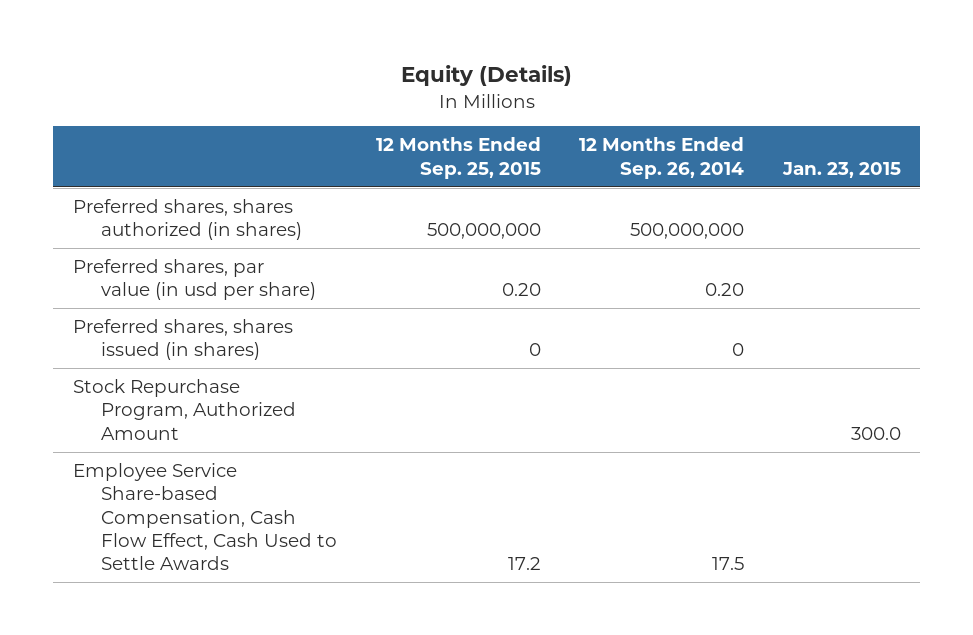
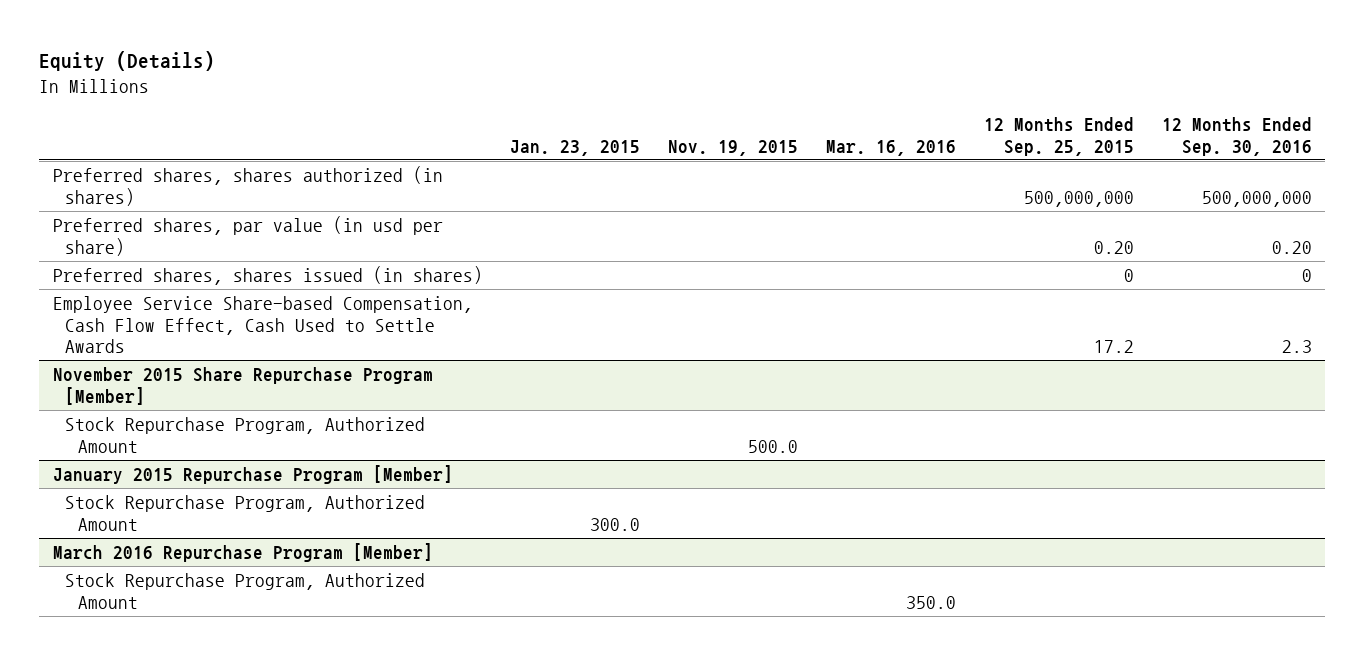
[579,137,745,179] 12 Months Ended Sep. 26, 2014 -> none
none -> [668,139,799,156] Nov. 19, 2015
none -> [825,139,956,156] Mar. 16, 2016
none -> [1161,116,1312,156] 12 Months Ended Sep. 30, 2016
[72,379,297,440] Stock Repurchase Program, Authorized Amount -> none
none -> [52,366,433,405] November 2015 Share Repurchase Program [Member]
none -> [65,416,426,453] Stock Repurchase Program, Authorized Amount
none -> [52,464,453,484] January 2015 Repurchase Program [Member]
none -> [65,494,426,531] Stock Repurchase Program, Authorized Amount
none -> [52,542,433,562] March 2016 Repurchase Program [Member]
none -> [65,572,426,609] Stock Repurchase Program, Authorized Amount

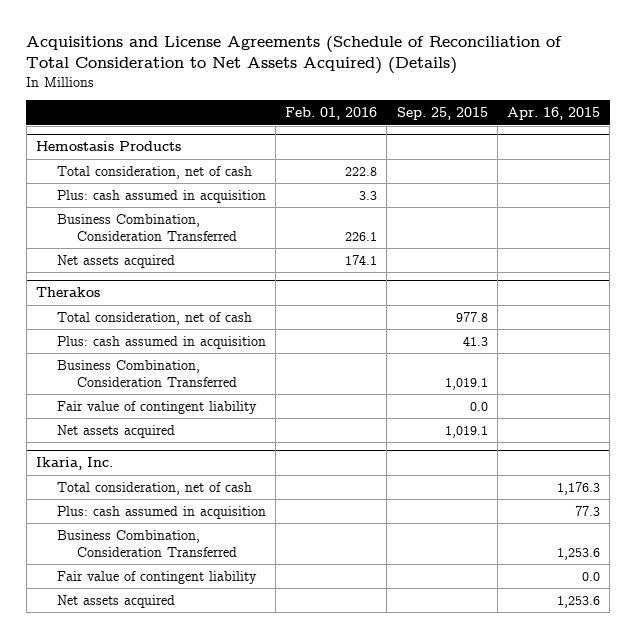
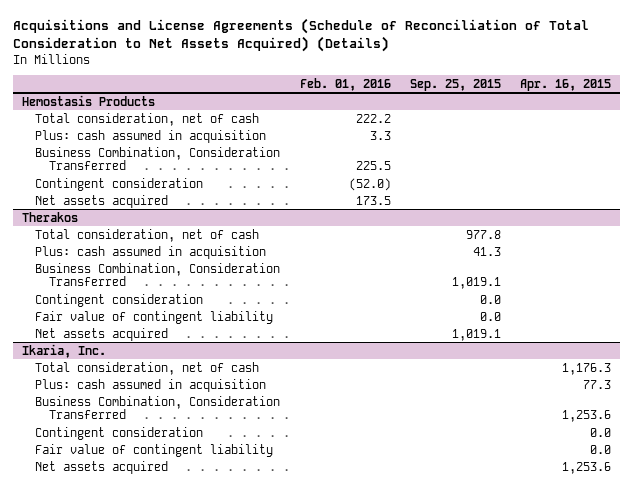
[345,166,378,176] 222.8 -> [355,113,391,123] 222.2
[345,231,378,241] 226.1 -> [355,161,391,171] 225.5
none -> [35,177,204,191] Contingent consideration
[345,254,378,265] 174.1 -> [355,195,391,205] 173.5
none -> [35,293,204,307] Contingent consideration
none -> [35,426,204,440] Contingent consideration

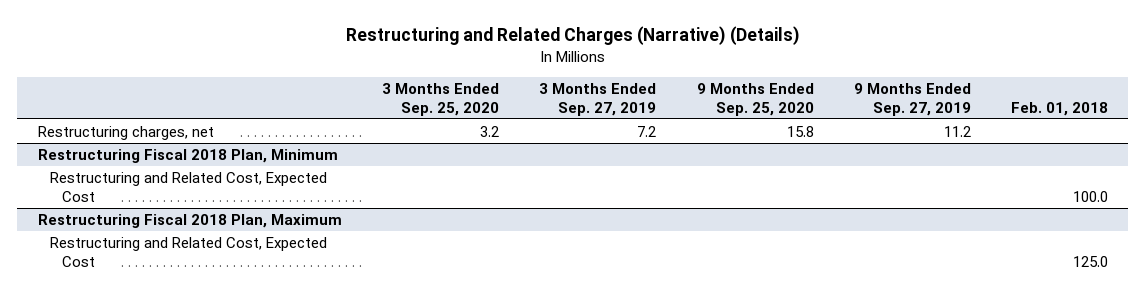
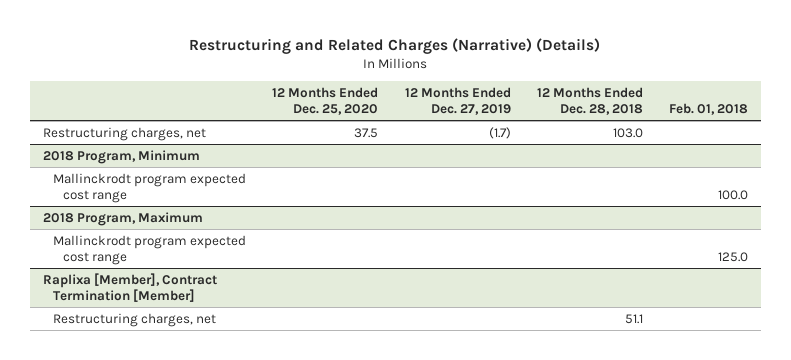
[381,82,499,116] 3 Months Ended Sep. 25, 2020 -> none
[539,82,657,116] 3 Months Ended Sep. 27, 2019 -> none
[696,82,814,116] 9 Months Ended Sep. 25, 2020 -> none
[853,82,971,116] 9 Months Ended Sep. 27, 2019 -> none
none -> [272,87,379,115] 12 Months Ended Dec. 25, 2020
none -> [404,87,511,115] 12 Months Ended Dec. 27, 2019
none -> [536,87,643,115] 12 Months Ended Dec. 28, 2018
[37,148,338,163] Restructuring Fiscal 2018 Plan, Minimum -> none
[49,171,327,202] Restructuring and Related Cost, Expected Cost -> none
[37,213,342,228] Restructuring Fiscal 2018 Plan, Maximum -> none
[49,236,327,267] Restructuring and Related Cost, Expected Cost -> none
none -> [42,149,200,164] 2018 Program, Minimum
none -> [52,172,246,203] Mallinckrodt program expected cost range
none -> [42,211,203,226] 2018 Program, Maximum
none -> [52,234,246,265] Mallinckrodt program expected cost range
none -> [42,272,217,302] Raplixa [Member], Contract Termination [Member]
none -> [52,312,216,327] Restructuring charges, net

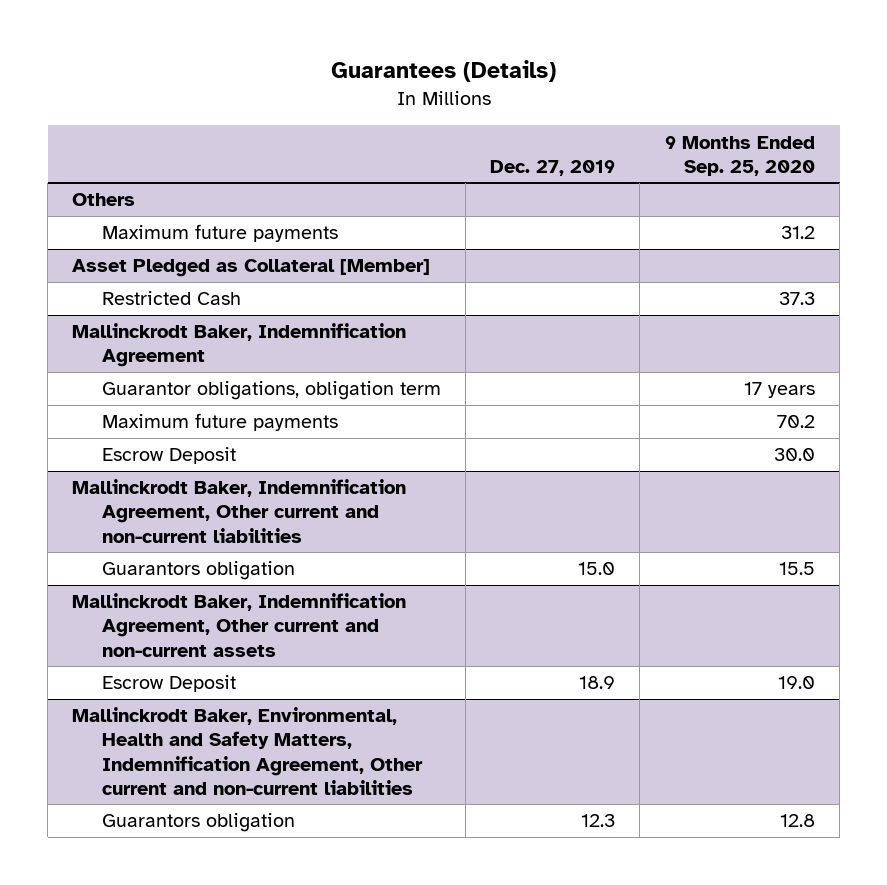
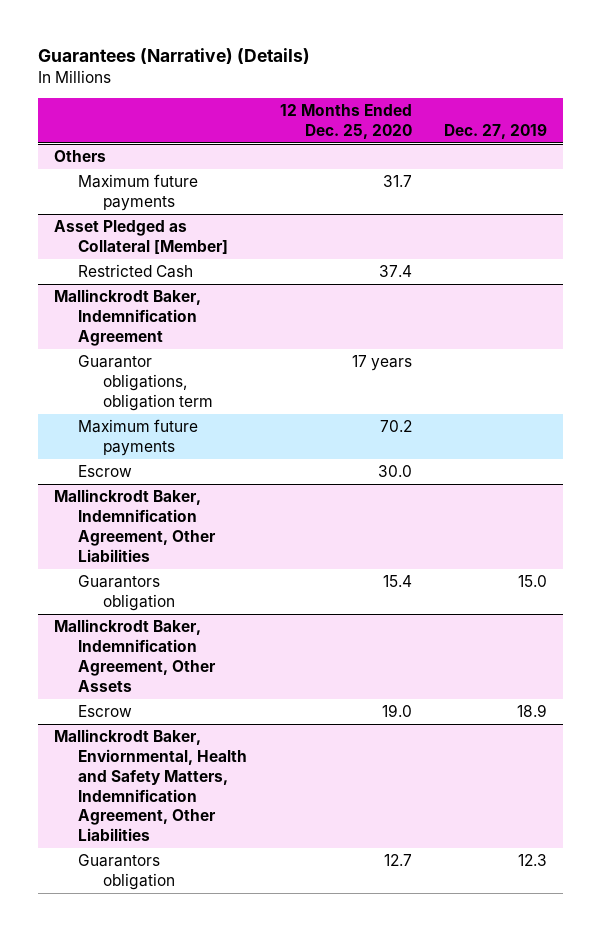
[330,60,556,83] Guarantees (Details) -> [38,47,311,64] Guarantees (Narrative) (Details)
[664,135,815,176] 9 Months Ended Sep. 25, 2020 -> none
none -> [279,104,412,139] 12 Months Ended Dec. 25, 2020
[101,447,236,465] Escrow Deposit -> [78,465,133,478] Escrow
[72,479,407,543] Mallinckrodt Baker, Indemnification Agreement, Other current and non-current liabilities -> [54,489,217,562] Mallinckrodt Baker, Indemnification Agreement, Other Liabilities
[72,593,407,657] Mallinckrodt Baker, Indemnification Agreement, Other current and non-current assets -> [54,619,217,692] Mallinckrodt Baker, Indemnification Agreement, Other Assets
[101,675,236,693] Escrow Deposit -> [78,705,133,718] Escrow
[72,707,423,795] Mallinckrodt Baker, Environmental, Health and Safety Matters, Indemnification Agreement, Other current and non-current liabilities -> [54,729,248,842] Mallinckrodt Baker, Enviornmental, Health and Safety Matters, Indemnification Agreement, Other Liabilities

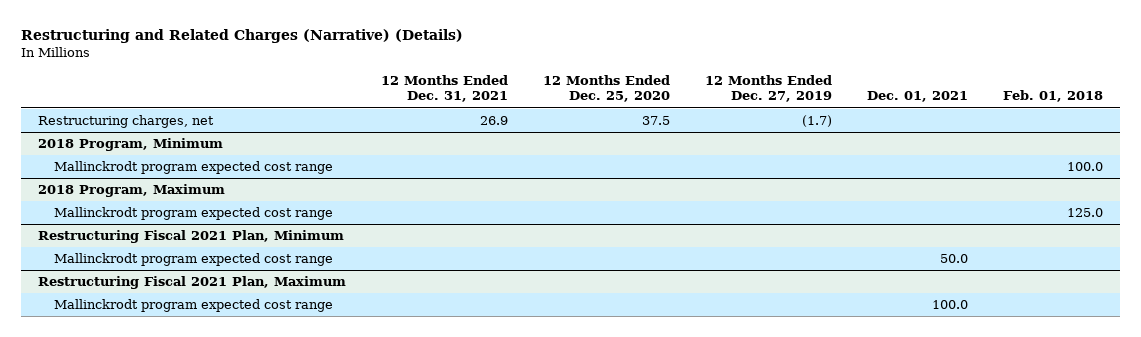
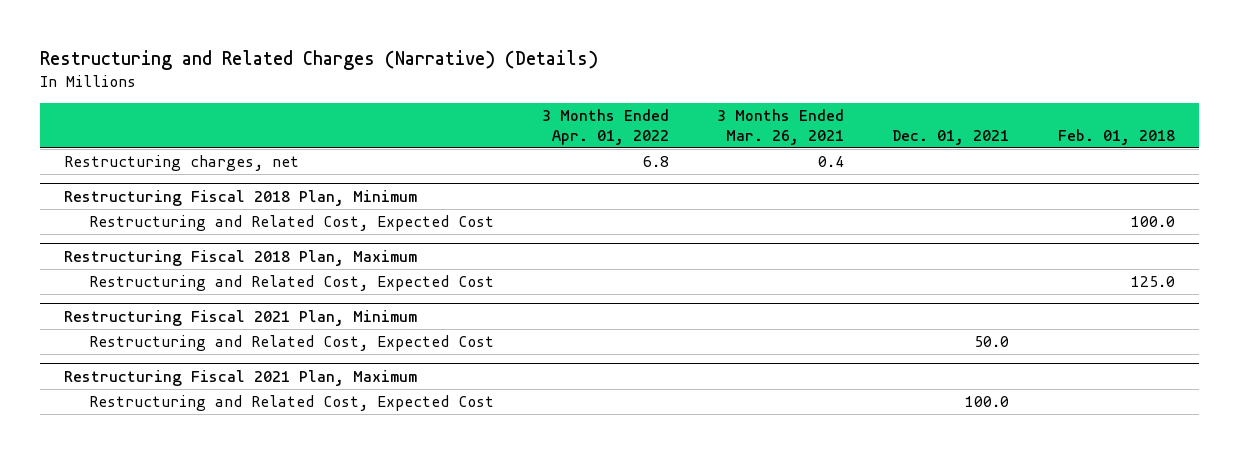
[381,75,509,103] 12 Months Ended Dec. 31, 2021 -> none
[543,75,671,103] 12 Months Ended Dec. 25, 2020 -> none
[705,75,833,103] 12 Months Ended Dec. 27, 2019 -> none
none -> [542,109,670,145] 3 Months Ended Apr. 01, 2022
none -> [717,109,845,145] 3 Months Ended Mar. 26, 2021
[38,138,224,152] 2018 Program, Minimum -> none
[53,161,333,175] Mallinckrodt program expected cost range -> none
[38,184,226,198] 2018 Program, Maximum -> none
[53,207,333,221] Mallinckrodt program expected cost range -> none
none -> [63,190,417,207] Restructuring Fiscal 2018 Plan, Minimum
none -> [89,215,495,232] Restructuring and Related Cost, Expected Cost
none -> [63,250,417,267] Restructuring Fiscal 2018 Plan, Maximum
none -> [89,275,495,292] Restructuring and Related Cost, Expected Cost
[53,253,333,267] Mallinckrodt program expected cost range -> [89,335,495,352] Restructuring and Related Cost, Expected Cost
[53,299,333,313] Mallinckrodt program expected cost range -> [89,395,495,412] Restructuring and Related Cost, Expected Cost

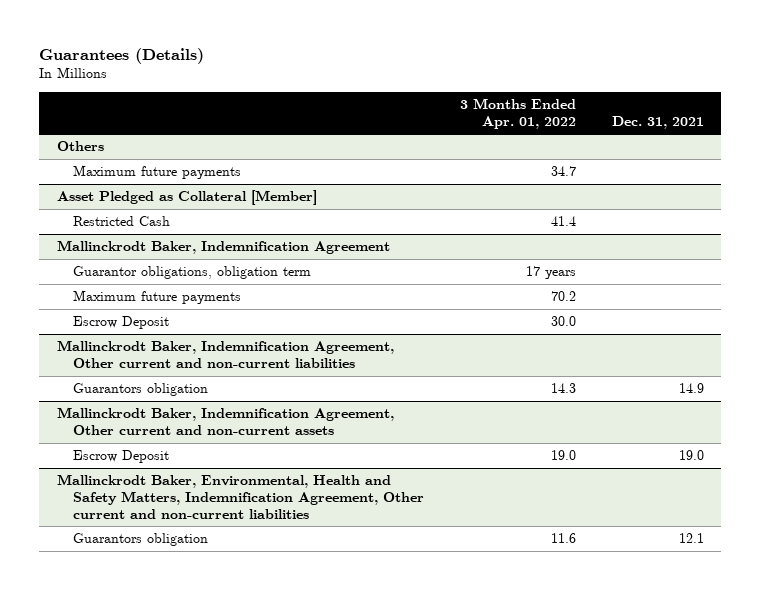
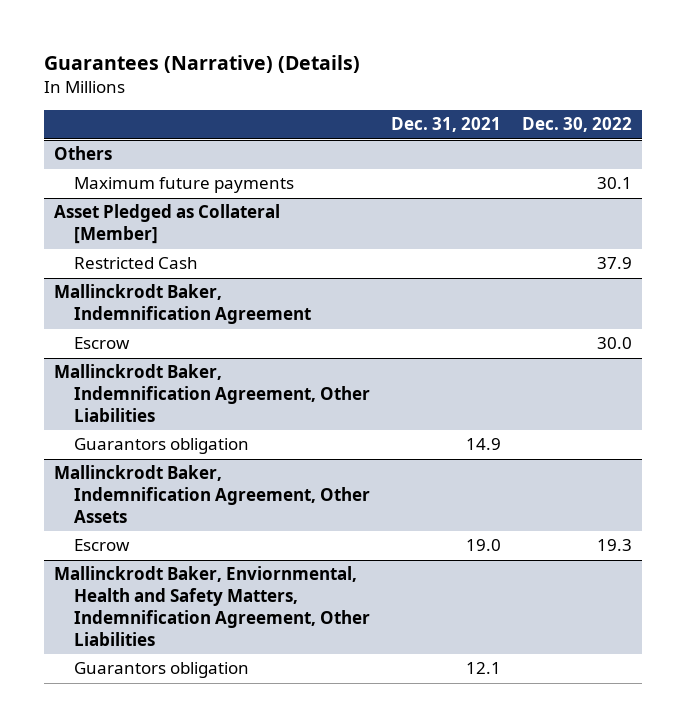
[39,48,205,65] Guarantees (Details) -> [43,55,360,74] Guarantees (Narrative) (Details)
[459,97,576,129] 3 Months Ended Apr. 01, 2022 -> none
none -> [521,117,632,133] Dec. 30, 2022
[73,265,312,279] Guarantor obligations, obligation term -> none
[73,289,242,304] Maximum future payments -> none
[73,315,170,329] Escrow Deposit -> [74,337,131,350] Escrow
[57,339,395,368] Mallinckrodt Baker, Indemnification Agreement, Other current and non-current liabilities -> [54,364,371,423] Mallinckrodt Baker, Indemnification Agreement, Other Liabilities
[57,406,395,435] Mallinckrodt Baker, Indemnification Agreement, Other current and non-current assets -> [54,465,371,524] Mallinckrodt Baker, Indemnification Agreement, Other Assets
[73,449,170,463] Escrow Deposit -> [74,539,131,552] Escrow
[57,473,425,519] Mallinckrodt Baker, Environmental, Health and Safety Matters, Indemnification Agreement, Other current and non-current liabilities -> [54,566,371,646] Mallinckrodt Baker, Enviornmental, Health and Safety Matters, Indemnification Agreement, Other Liabilities

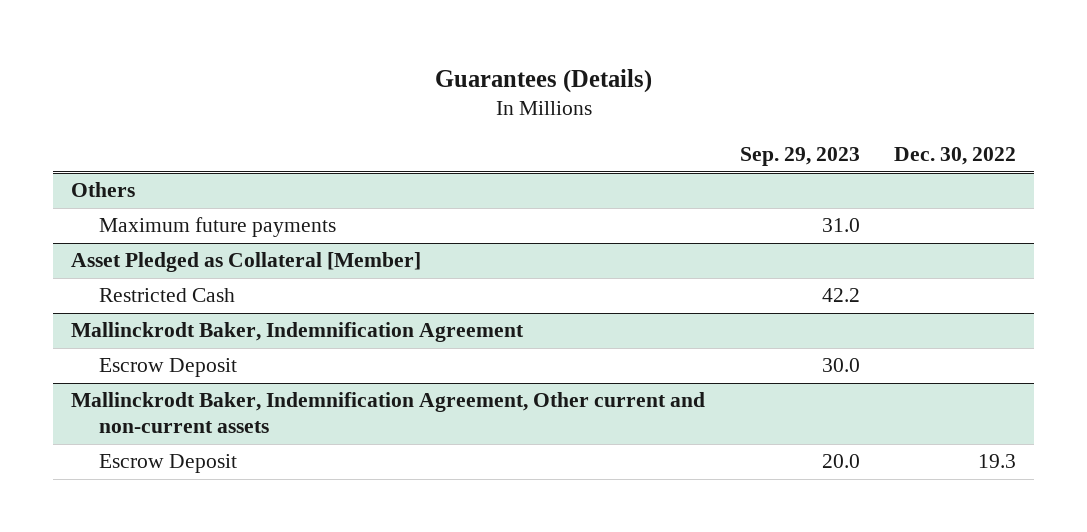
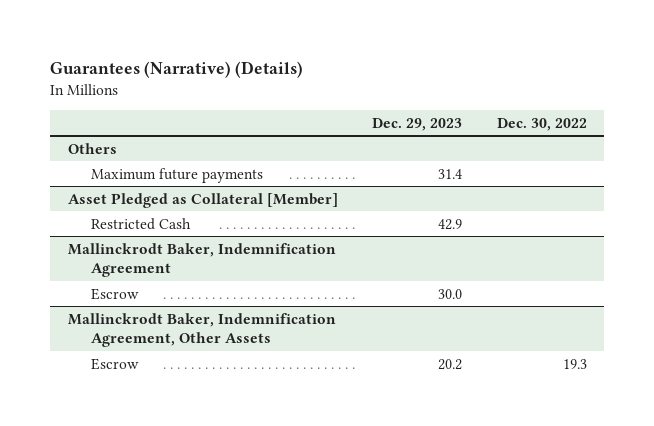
[434,68,652,93] Guarantees (Details) -> [50,61,304,79] Guarantees (Narrative) (Details)
[739,147,860,167] Sep. 29, 2023 -> none
none -> [372,117,463,131] Dec. 29, 2023
[98,358,237,378] Escrow Deposit -> [90,287,139,300] Escrow
[70,392,705,434] Mallinckrodt Baker, Indemnification Agreement, Other current and non-current assets -> [67,312,336,348] Mallinckrodt Baker, Indemnification Agreement, Other Assets
[98,454,237,474] Escrow Deposit -> [90,357,139,370] Escrow

